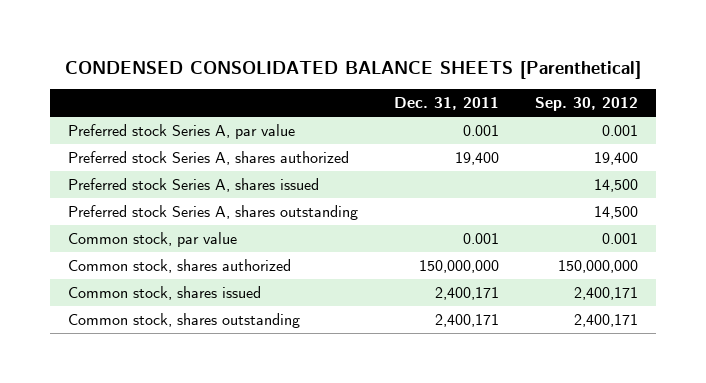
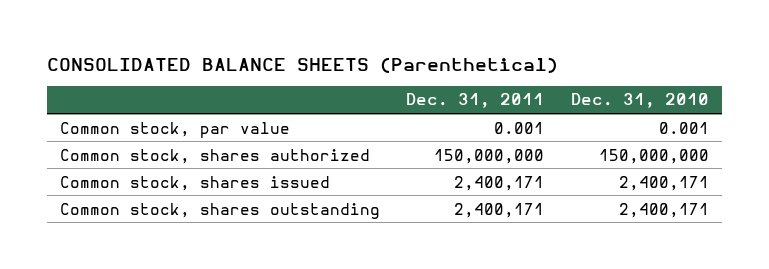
[65,61,642,80] CONDENSED CONSOLIDATED BALANCE SHEETS [Parenthetical] -> [46,56,558,73] CONSOLIDATED BALANCE SHEETS (Parenthetical)
[535,97,639,112] Sep. 30, 2012 -> none
none -> [570,93,709,109] Dec. 31, 2010
[68,123,296,139] Preferred stock Series A, par value -> none
[68,150,350,165] Preferred stock Series A, shares authorized -> none
[68,177,320,192] Preferred stock Series A, shares issued -> none
[68,204,359,220] Preferred stock Series A, shares outstanding -> none

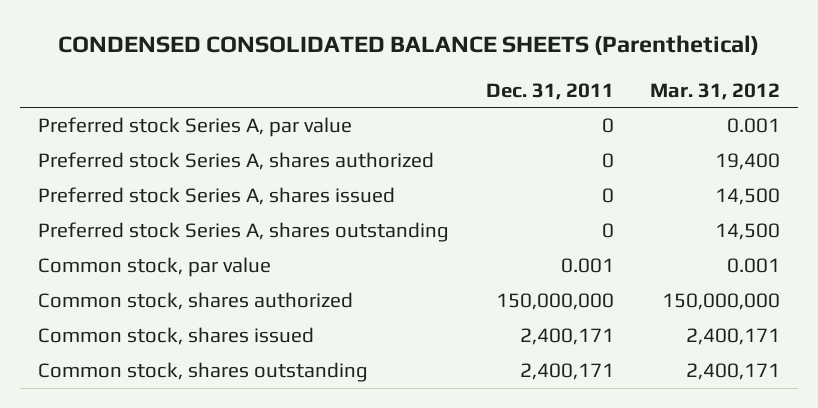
[46,56,558,73] CONSOLIDATED BALANCE SHEETS (Parenthetical) -> [58,35,760,56] CONDENSED CONSOLIDATED BALANCE SHEETS (Parenthetical)
[570,93,709,109] Dec. 31, 2010 -> none
none -> [650,82,781,100] Mar. 31, 2012
none -> [38,117,353,138] Preferred stock Series A, par value
none -> [38,152,435,171] Preferred stock Series A, shares authorized
none -> [38,187,396,206] Preferred stock Series A, shares issued
none -> [38,222,450,243] Preferred stock Series A, shares outstanding

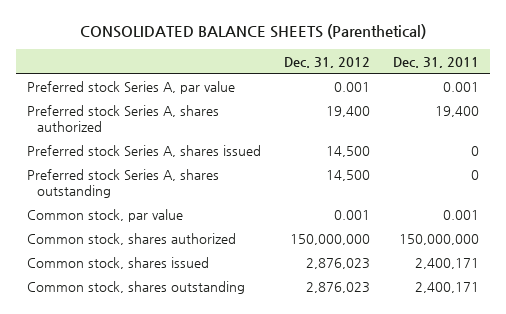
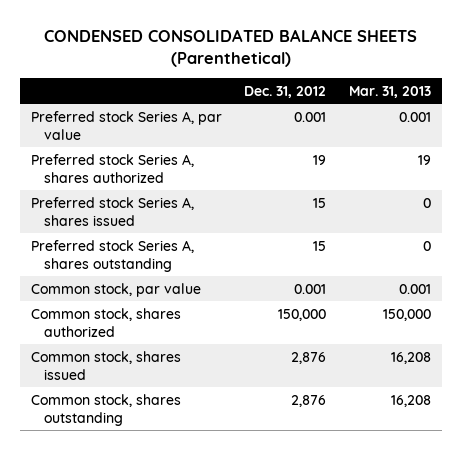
[80,24,427,40] CONSOLIDATED BALANCE SHEETS (Parenthetical) -> [43,29,417,68] CONDENSED CONSOLIDATED BALANCE SHEETS (Parenthetical)
[392,56,479,68] Dec. 31, 2011 -> none
none -> [348,85,431,98] Mar. 31, 2013
[326,105,371,117] 19,400 -> [313,154,327,165] 19
[326,145,371,157] 14,500 -> [313,197,327,208] 15
[326,169,371,181] 14,500 -> [313,240,327,251] 15
[290,233,371,245] 150,000,000 -> [278,308,327,321] 150,000
[306,257,371,269] 2,876,023 -> [291,351,327,364] 2,876
[306,281,371,293] 2,876,023 -> [291,394,327,407] 2,876

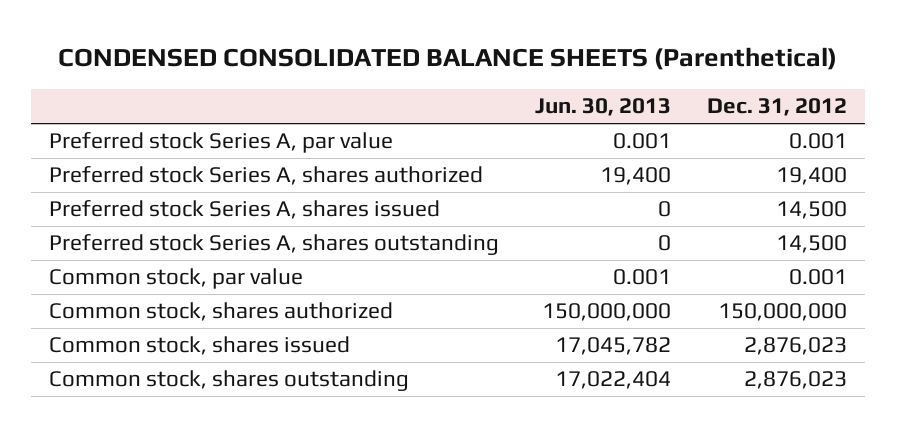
[348,85,431,98] Mar. 31, 2013 -> none
none -> [535,98,672,117] Jun. 30, 2013
[313,154,327,165] 19 -> [776,167,848,186] 19,400
[313,197,327,208] 15 -> [776,201,848,220] 14,500
[313,240,327,251] 15 -> [776,235,848,254] 14,500
[278,308,327,321] 150,000 -> [718,303,848,322] 150,000,000
[291,351,327,364] 2,876 -> [744,337,848,356] 2,876,023
[291,394,327,407] 2,876 -> [744,371,848,390] 2,876,023

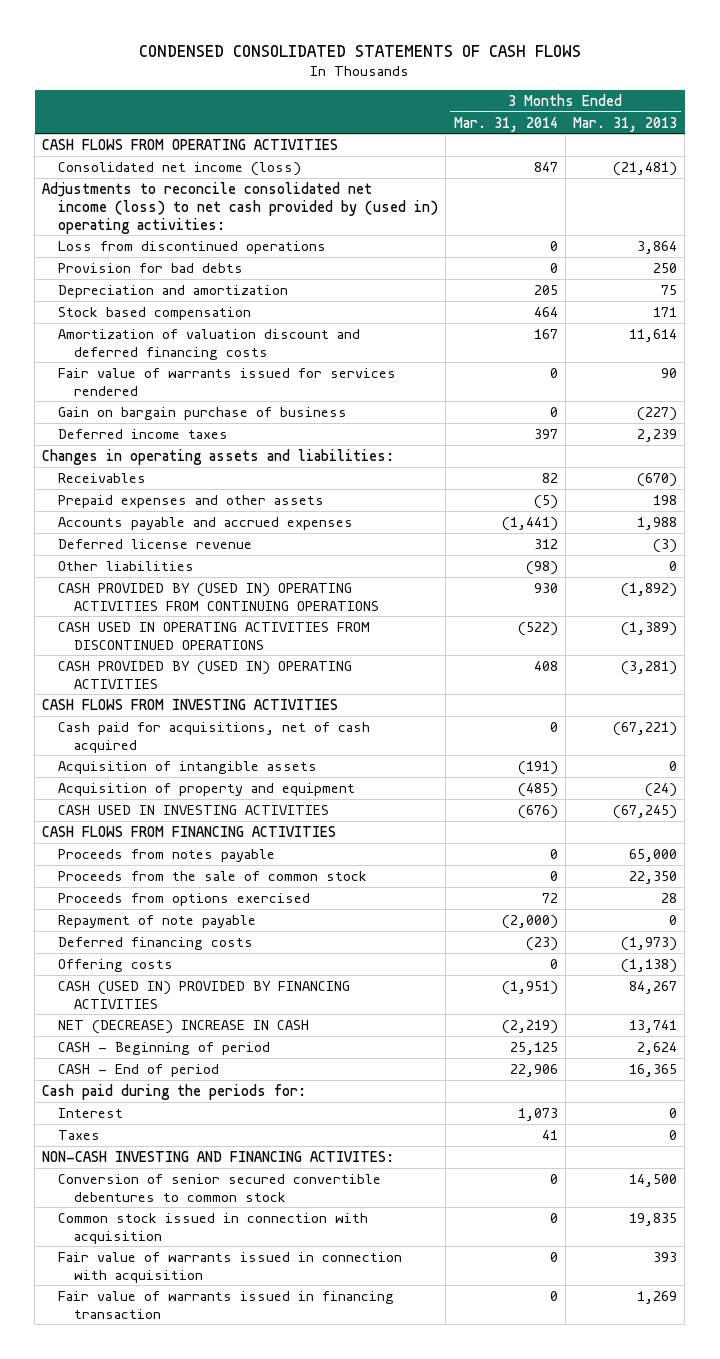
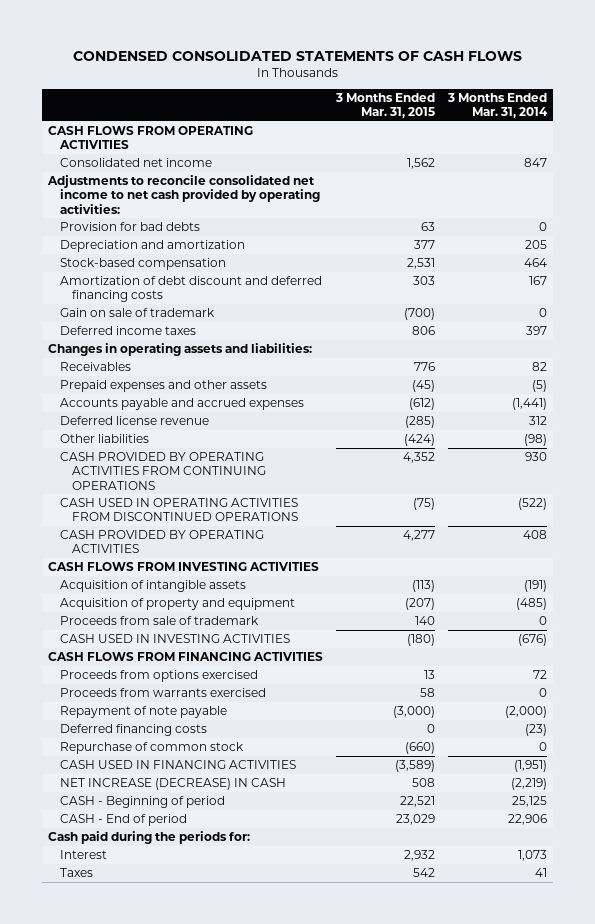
[573,116,678,132] Mar. 31, 2013 -> none
none -> [335,92,436,119] 3 Months Ended Mar. 31, 2015
[58,240,327,254] Loss from discontinued operations -> none
[58,161,302,176] Consolidated net income (loss) -> [60,157,213,167] Consolidated net income
[42,181,439,234] Adjustments to reconcile consolidated net income (loss) to net cash provided by (used in) operating activities: -> [47,174,321,214] Adjustments to reconcile consolidated net income to net cash provided by operating activities:
[58,367,397,396] Fair value of warrants issued for services rendered -> none
[58,406,348,420] Gain on bargain purchase of business -> none
[58,306,252,320] Stock based compensation -> [60,257,227,270] Stock-based compensation
[58,328,361,360] Amortization of valuation discount and deferred financing costs -> [60,275,323,303] Amortization of debt discount and deferred financing costs
none -> [60,307,216,317] Gain on sale of trademark
[58,582,379,611] CASH PROVIDED BY (USED IN) OPERATING ACTIVITIES FROM CONTINUING OPERATIONS -> [60,451,267,490] CASH PROVIDED BY OPERATING ACTIVITIES FROM CONTINUING OPERATIONS
[58,660,353,689] CASH PROVIDED BY (USED IN) OPERATING ACTIVITIES -> [60,529,265,554] CASH PROVIDED BY OPERATING ACTIVITIES
[58,721,371,753] Cash paid for acquisitions, net of cash acquired -> none
none -> [60,615,260,625] Proceeds from sale of trademark
[58,848,276,862] Proceeds from notes payable -> none
[58,870,368,881] Proceeds from the sale of common stock -> none
none -> [60,687,267,697] Proceeds from warrants exercised
[58,958,174,972] Offering costs -> none
none -> [60,741,245,754] Repurchase of common stock
[58,980,351,1009] CASH (USED IN) PROVIDED BY FINANCING ACTIVITIES -> [60,759,297,769] CASH USED IN FINANCING ACTIVITIES
[58,1019,310,1034] NET (DECREASE) INCREASE IN CASH -> [60,777,287,790] NET INCREASE (DECREASE) IN CASH
[42,1150,395,1162] NON-CASH INVESTING AND FINANCING ACTIVITES: -> none
[58,1173,382,1202] Conversion of senior secured convertible debentures to common stock -> none
[58,1212,369,1244] Common stock issued in connection with acquisition -> none
[58,1251,403,1283] Fair value of warrants issued in connection with acquisition -> none
[58,1290,395,1319] Fair value of warrants issued in financing transaction -> none

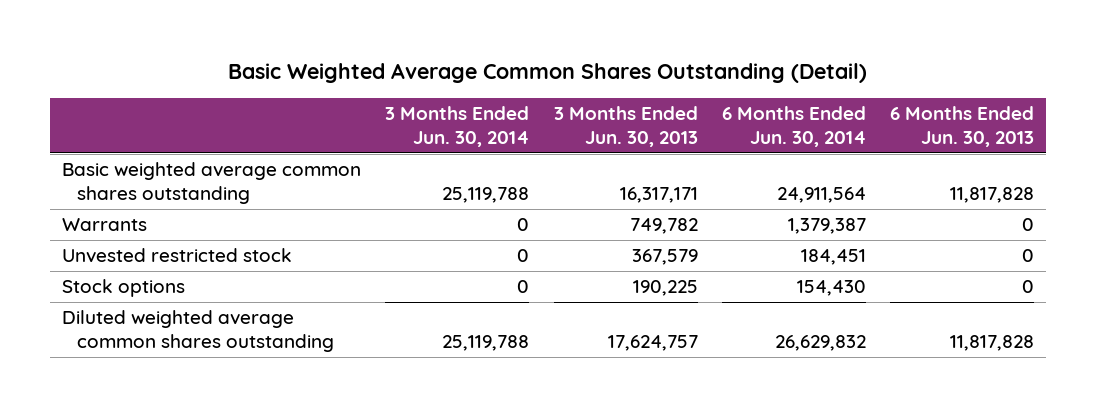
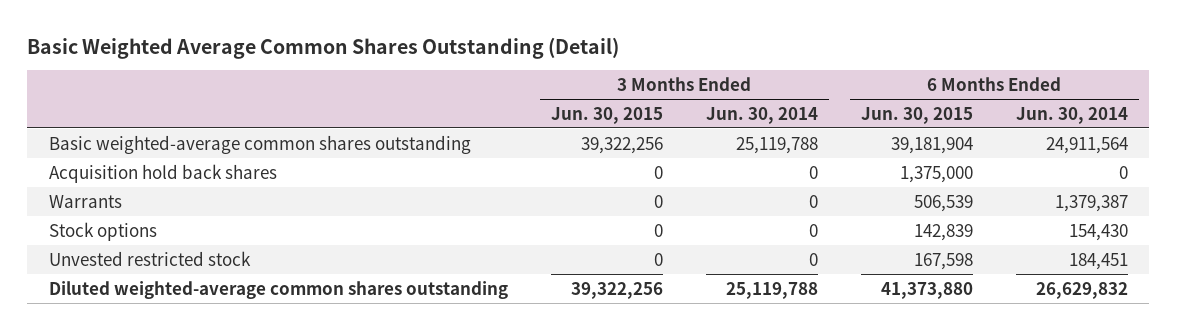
[553,106,698,147] 3 Months Ended Jun. 30, 2013 -> none
[890,106,1035,147] 6 Months Ended Jun. 30, 2013 -> none
none -> [550,106,663,124] Jun. 30, 2015
none -> [860,106,973,124] Jun. 30, 2015
[62,162,362,204] Basic weighted average common shares outstanding -> [48,134,471,154] Basic weighted-average common shares outstanding
none -> [48,163,277,183] Acquisition hold back shares
[62,248,293,264] Unvested restricted stock -> [48,250,251,266] Unvested restricted stock
[62,310,335,352] Diluted weighted average common shares outstanding -> [48,280,508,299] Diluted weighted-average common shares outstanding

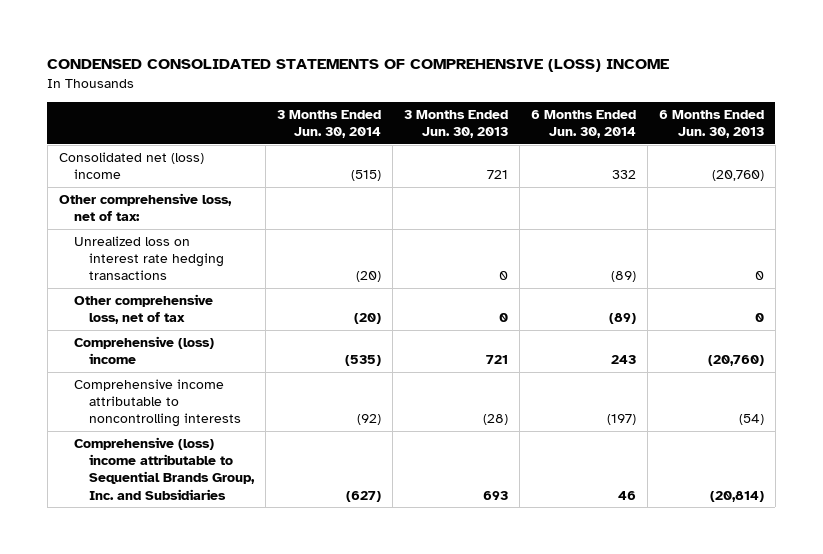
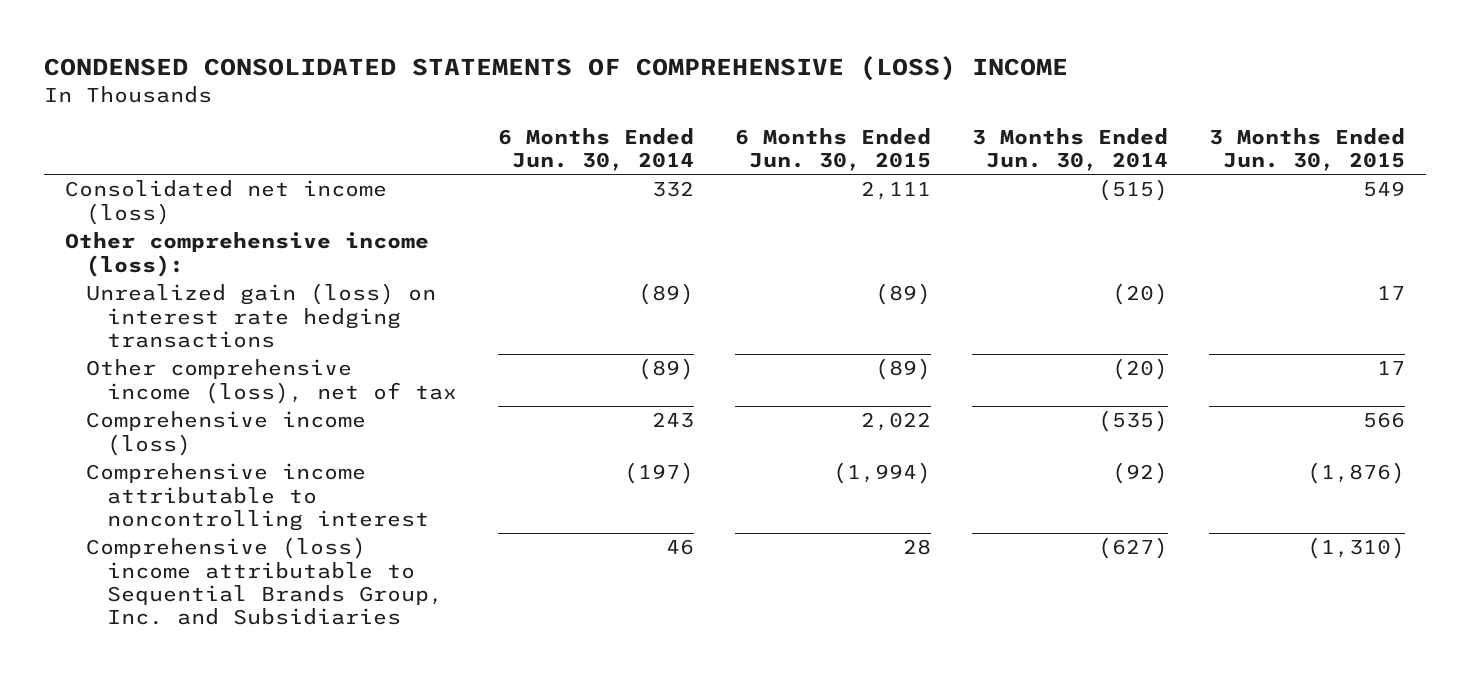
[403,109,508,139] 3 Months Ended Jun. 30, 2013 -> none
[658,109,764,139] 6 Months Ended Jun. 30, 2013 -> none
none -> [735,127,932,171] 6 Months Ended Jun. 30, 2015
none -> [1209,127,1406,171] 3 Months Ended Jun. 30, 2015
[58,151,204,180] Consolidated net (loss) income -> [64,180,387,225] Consolidated net income (loss)
[58,192,232,222] Other comprehensive loss, net of tax: -> [64,232,429,277] Other comprehensive income (loss):
[73,235,225,281] Unrealized loss on interest rate hedging transactions -> [85,283,436,348] Unrealized gain (loss) on interest rate hedging transactions
[73,293,213,325] Other comprehensive loss, net of tax -> [85,359,458,404] Other comprehensive income (loss), net of tax
[73,335,214,365] Comprehensive (loss) income -> [85,411,366,456] Comprehensive income (loss)
[73,378,242,428] Comprehensive income attributable to noncontrolling interests -> [85,463,430,531] Comprehensive income attributable to noncontrolling interest

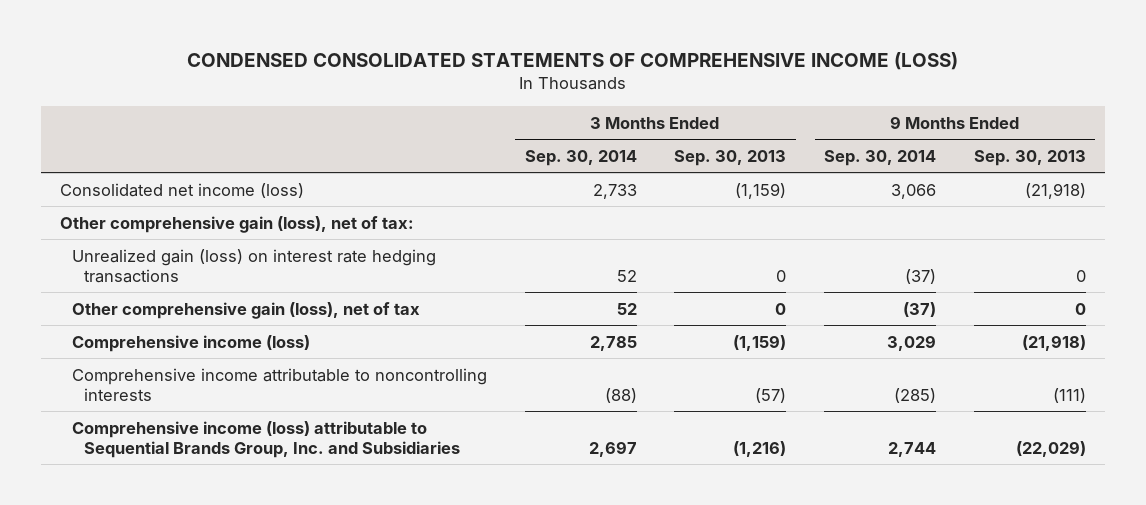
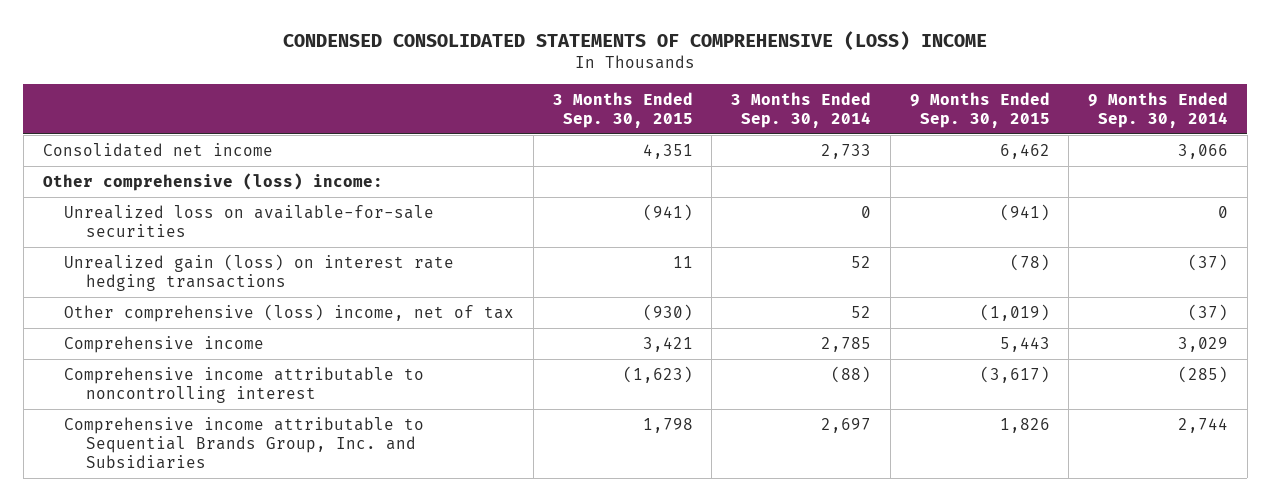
[187,52,959,71] CONDENSED CONSOLIDATED STATEMENTS OF COMPREHENSIVE INCOME (LOSS) -> [283,31,988,51] CONDENSED CONSOLIDATED STATEMENTS OF COMPREHENSIVE (LOSS) INCOME
[674,149,787,166] Sep. 30, 2013 -> none
[973,149,1086,166] Sep. 30, 2013 -> none
none -> [552,91,693,129] 3 Months Ended Sep. 30, 2015
none -> [909,91,1050,129] 9 Months Ended Sep. 30, 2015
[60,182,305,198] Consolidated net income (loss) -> [42,142,273,157] Consolidated net income
[60,215,415,233] Other comprehensive gain (loss), net of tax: -> [42,172,383,191] Other comprehensive (loss) income:
none -> [64,204,435,237] Unrealized loss on available-for-sale securities
[71,301,420,319] Other comprehensive gain (loss), net of tax -> [64,303,515,322] Other comprehensive (loss) income, net of tax
[71,334,310,352] Comprehensive income (loss) -> [64,335,265,353] Comprehensive income
[71,367,487,401] Comprehensive income attributable to noncontrolling interests -> [64,366,425,403] Comprehensive income attributable to noncontrolling interest
[71,420,460,458] Comprehensive income (loss) attributable to Sequential Brands Group, Inc. and Subsidiaries -> [64,416,425,470] Comprehensive income attributable to Sequential Brands Group, Inc. and Subsidiaries

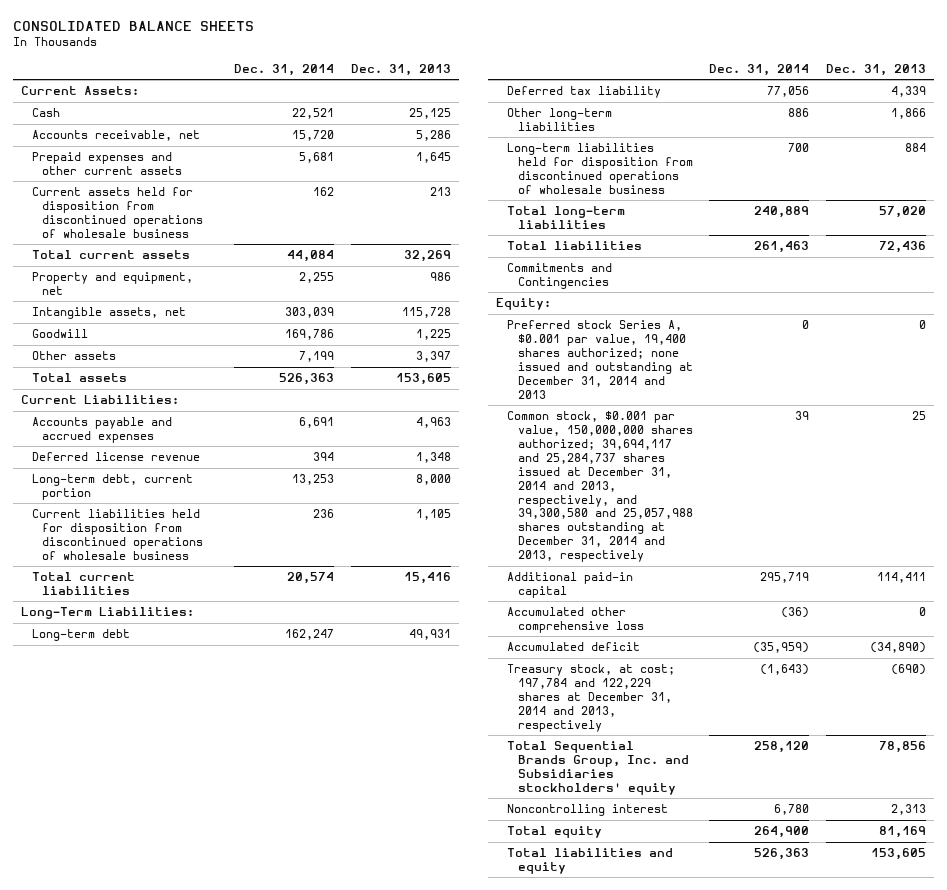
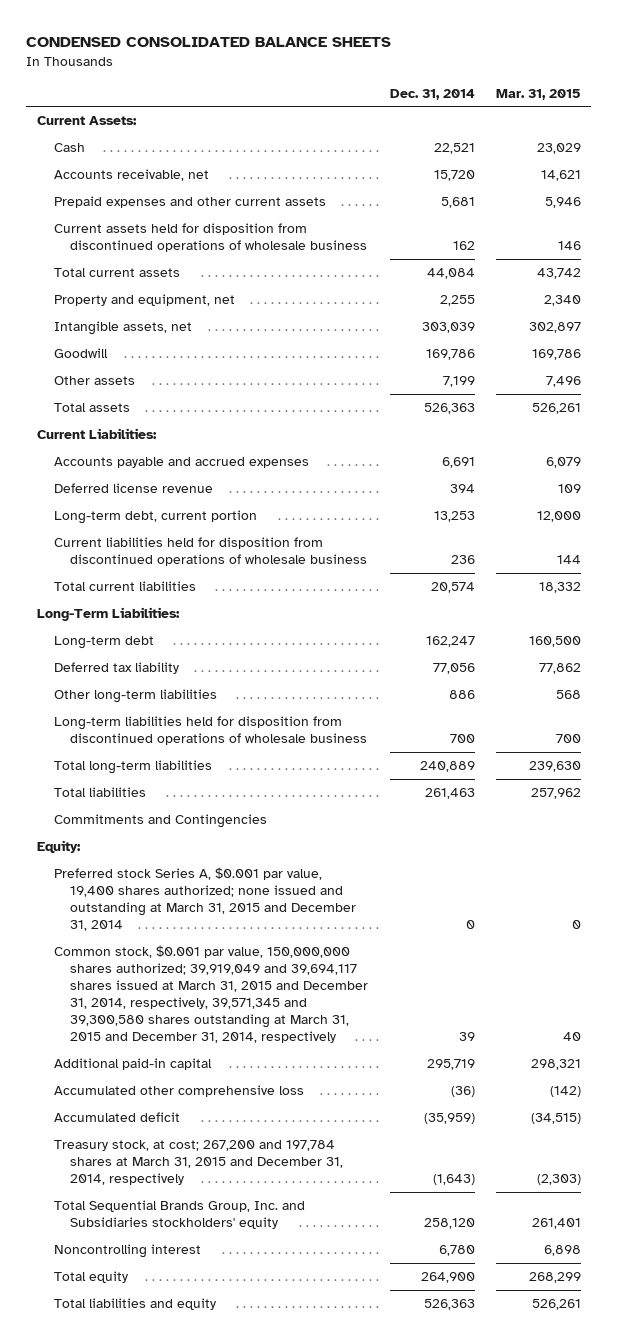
[12,20,254,31] CONSOLIDATED BALANCE SHEETS -> [26,37,392,48] CONDENSED CONSOLIDATED BALANCE SHEETS
[350,63,451,76] Dec. 31, 2013 -> none
none -> [495,88,581,100] Mar. 31, 2015
[506,320,693,399] Preferred stock Series A, $0.001 par value, 19,400 shares authorized; none issued and outstanding at December 31, 2014 and 2013 -> [53,867,357,932] Preferred stock Series A, $0.001 par value, 19,400 shares authorized; none issued and outstanding at March 31, 2015 and December 31, 2014
[506,411,693,563] Common stock, $0.001 par value, 150,000,000 shares authorized; 39,694,117 and 25,284,737 shares issued at December 31, 2014 and 2013, respectively, and 39,300,580 and 25,057,988 shares outstanding at December 31, 2014 and 2013, respectively -> [53,945,369,1043] Common stock, $0.001 par value, 150,000,000 shares authorized; 39,919,049 and 39,694,117 shares issued at March 31, 2015 and December 31, 2014, respectively, 39,571,345 and 39,300,580 shares outstanding at March 31, 2015 and December 31, 2014, respectively
[506,664,675,732] Treasury stock, at cost; 197,784 and 122,229 shares at December 31, 2014 and 2013, respectively -> [53,1140,344,1186] Treasury stock, at cost; 267,200 and 197,784 shares at March 31, 2015 and December 31, 2014, respectively

